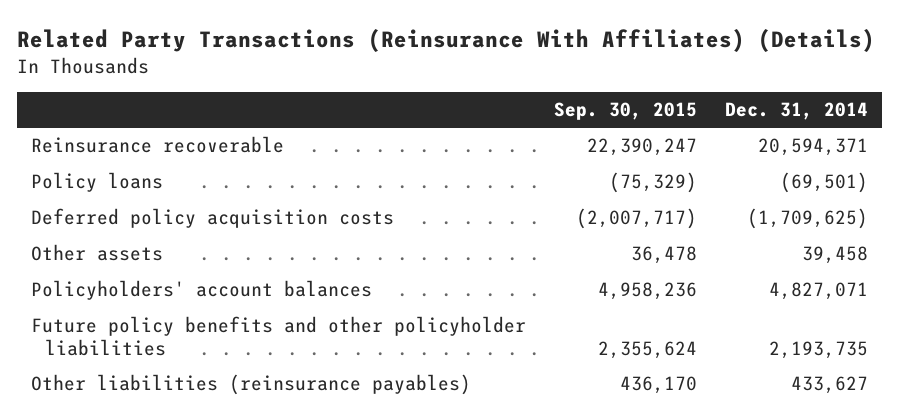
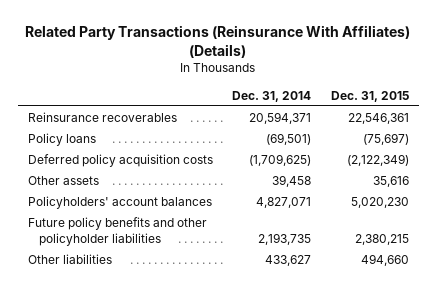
[553,102,697,121] Sep. 30, 2015 -> none
none -> [331,90,410,102] Dec. 31, 2015
[31,136,285,154] Reinsurance recoverable -> [27,112,177,123] Reinsurance recoverables
[31,374,472,396] Other liabilities (reinsurance payables) -> [27,254,112,265] Other liabilities

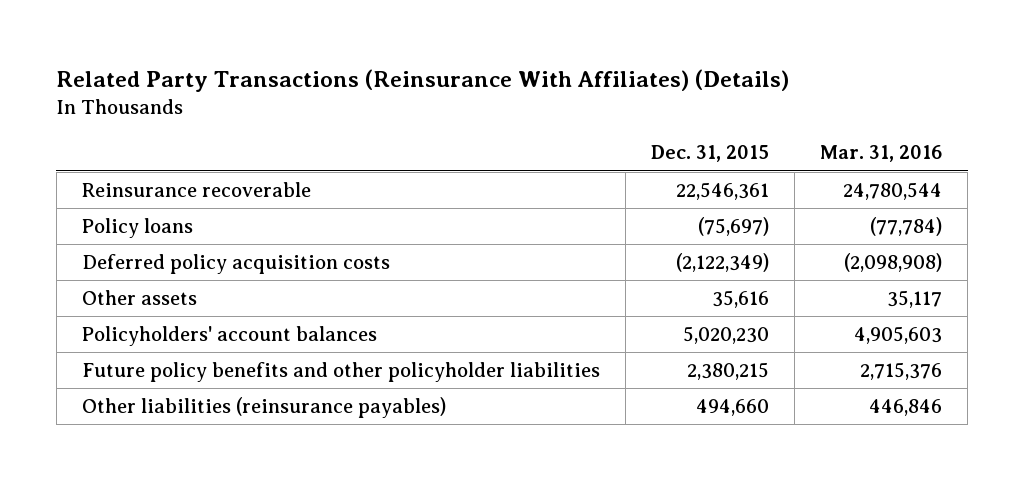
[232,90,312,102] Dec. 31, 2014 -> none
none -> [820,145,943,163] Mar. 31, 2016
[27,112,177,123] Reinsurance recoverables -> [81,182,311,198] Reinsurance recoverable
[27,254,112,265] Other liabilities -> [81,397,446,419] Other liabilities (reinsurance payables)

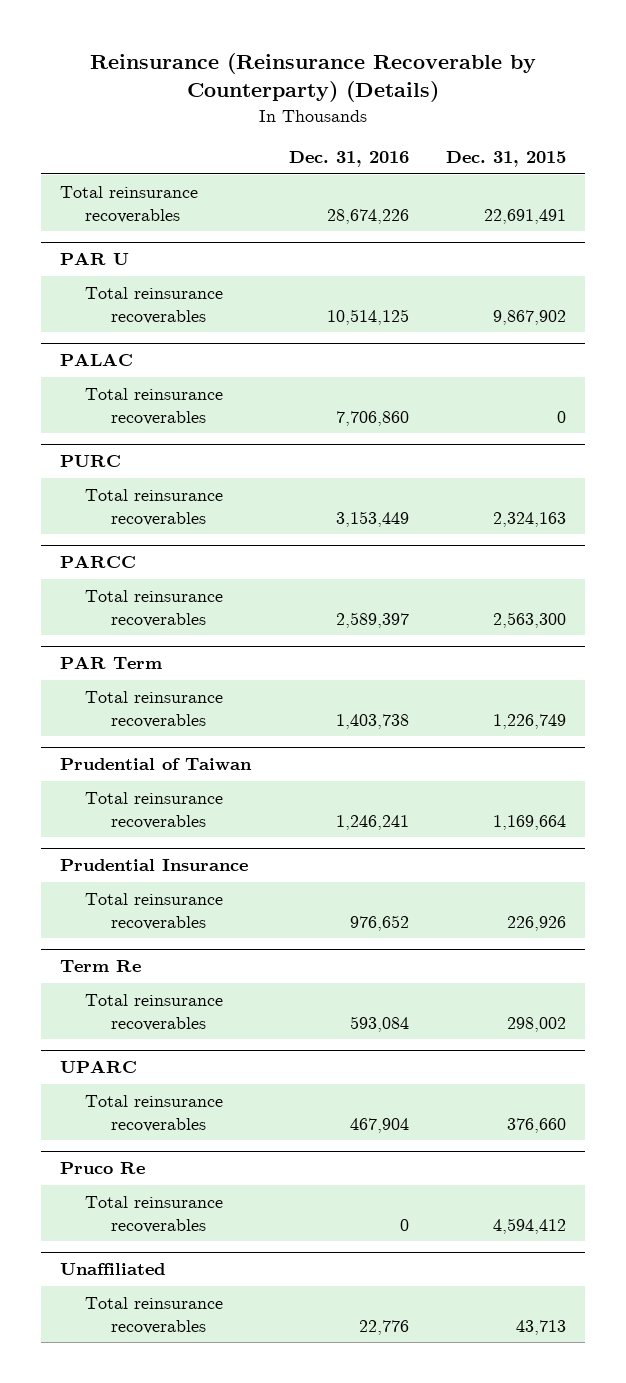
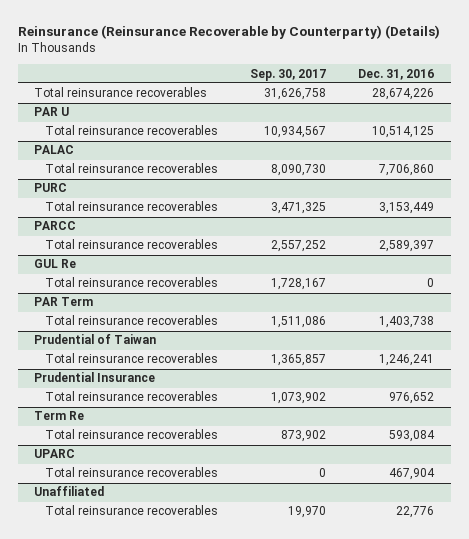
[446,151,567,168] Dec. 31, 2015 -> none
none -> [250,68,327,81] Sep. 30, 2017
none -> [34,259,77,269] GUL Re
none -> [44,277,218,288] Total reinsurance recoverables
[60,1162,146,1175] Pruco Re -> none
[85,1196,224,1233] Total reinsurance recoverables -> none

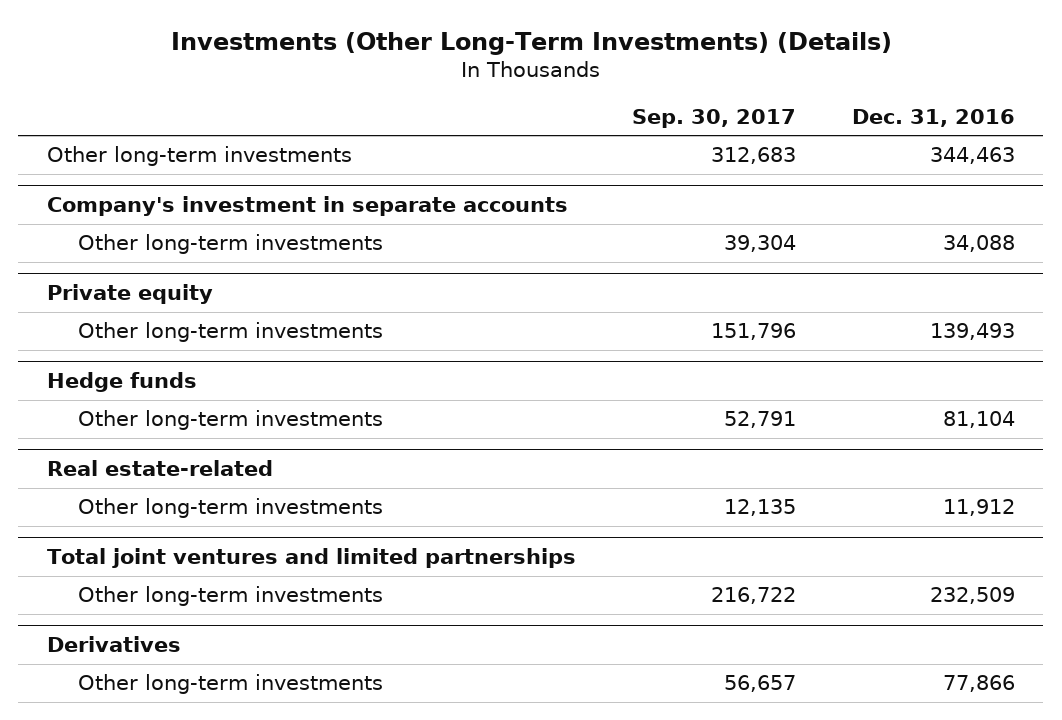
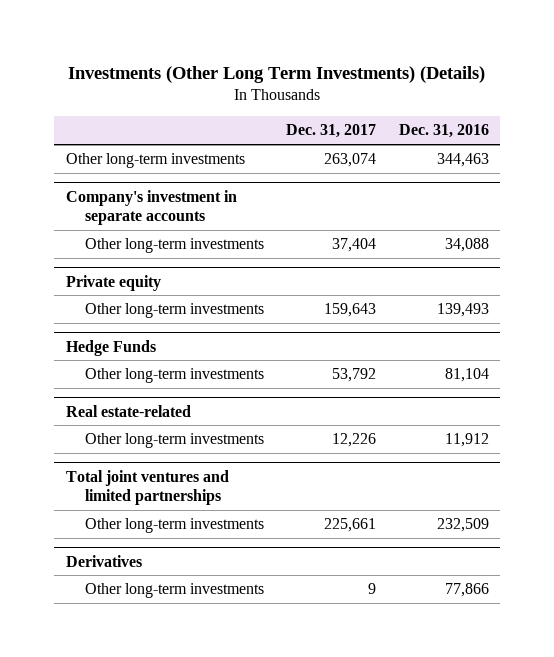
[170,31,892,55] Investments (Other Long-Term Investments) (Details) -> [68,66,486,84] Investments (Other Long Term Investments) (Details)
[631,109,796,129] Sep. 30, 2017 -> none
none -> [286,124,377,139] Dec. 31, 2017
[46,372,197,393] Hedge funds -> [65,339,156,356] Hedge Funds

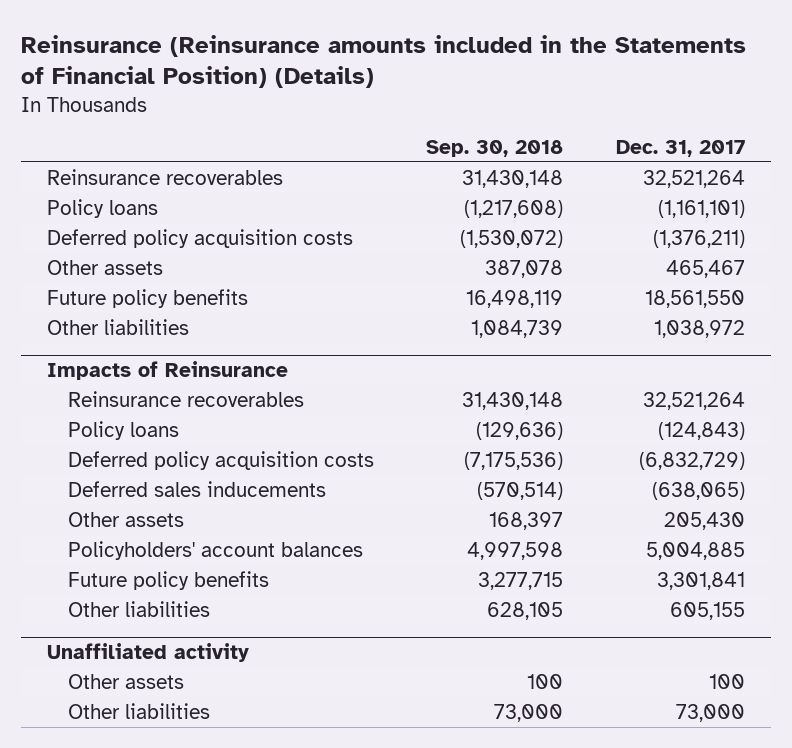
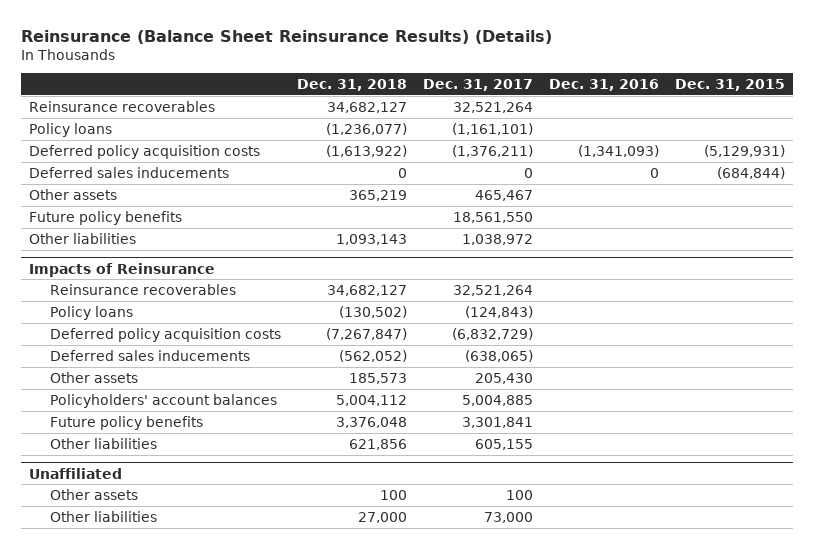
[21,34,747,89] Reinsurance (Reinsurance amounts included in the Statements of Financial Position) (Details) -> [20,29,552,44] Reinsurance (Balance Sheet Reinsurance Results) (Details)
[426,139,564,157] Sep. 30, 2018 -> none
none -> [297,78,408,91] Dec. 31, 2018
none -> [549,78,660,91] Dec. 31, 2016
none -> [675,78,786,91] Dec. 31, 2015
none -> [28,166,229,178] Deferred sales inducements
[47,642,250,662] Unaffiliated activity -> [28,467,122,479] Unaffiliated

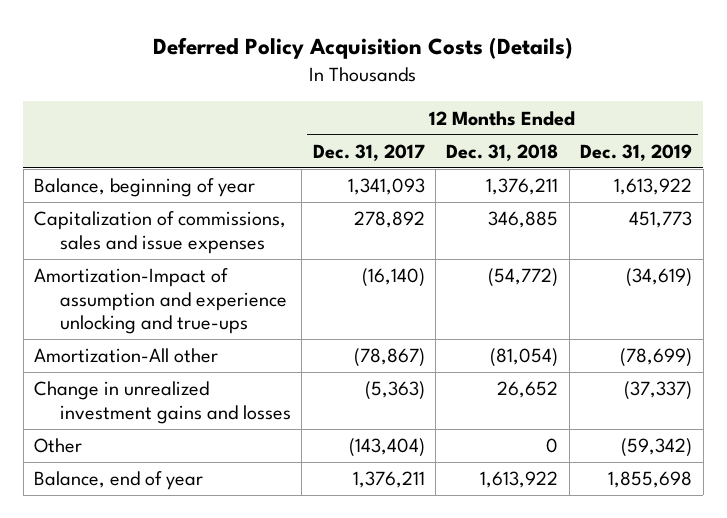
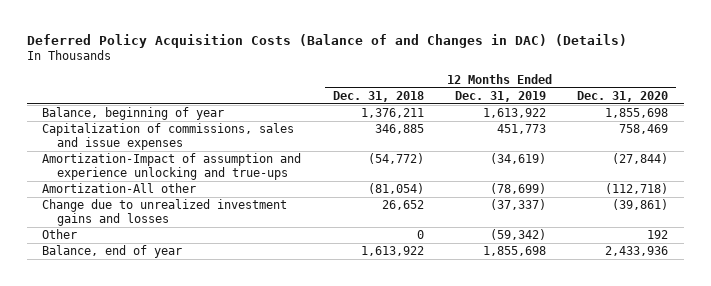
[153,37,574,60] Deferred Policy Acquisition Costs (Details) -> [26,33,627,48] Deferred Policy Acquisition Costs (Balance of and Changes in DAC) (Details)
[312,143,425,161] Dec. 31, 2017 -> none
none -> [577,91,669,103] Dec. 31, 2020
[34,381,291,424] Change in unrealized investment gains and losses -> [42,199,288,226] Change due to unrealized investment gains and losses

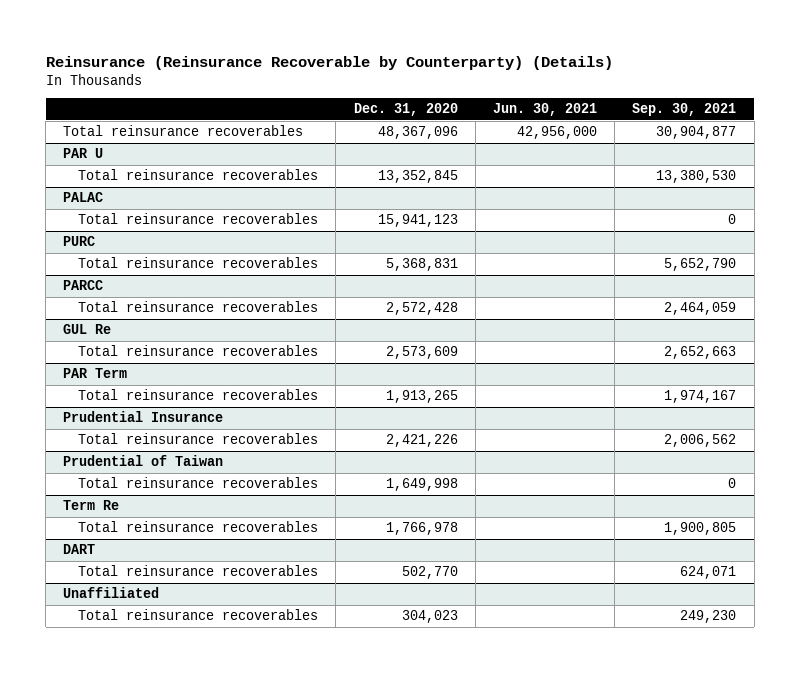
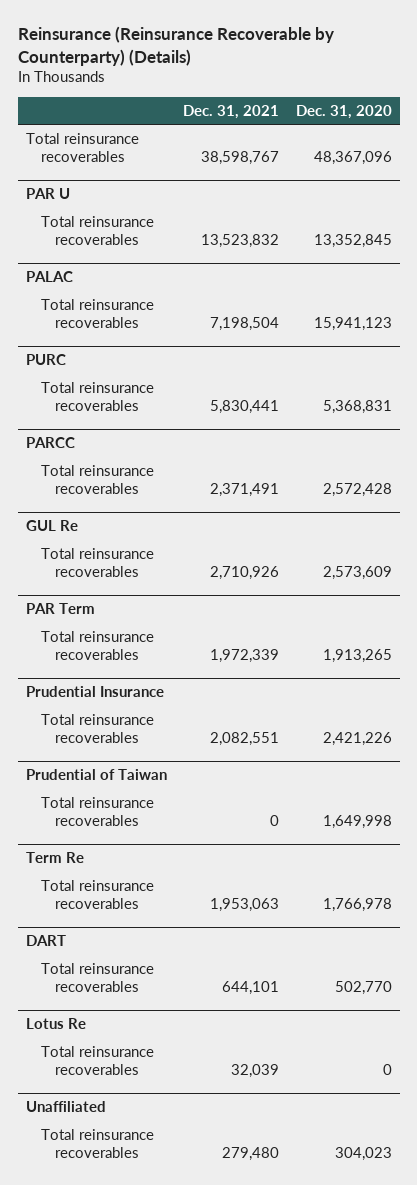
[493,103,598,117] Jun. 30, 2021 -> none
[632,103,737,117] Sep. 30, 2021 -> none
none -> [183,104,280,119] Dec. 31, 2021
none -> [25,1018,86,1030] Lotus Re
none -> [40,1046,154,1076] Total reinsurance recoverables

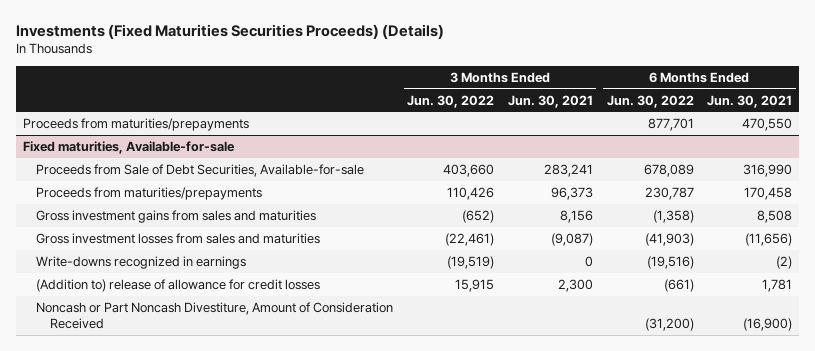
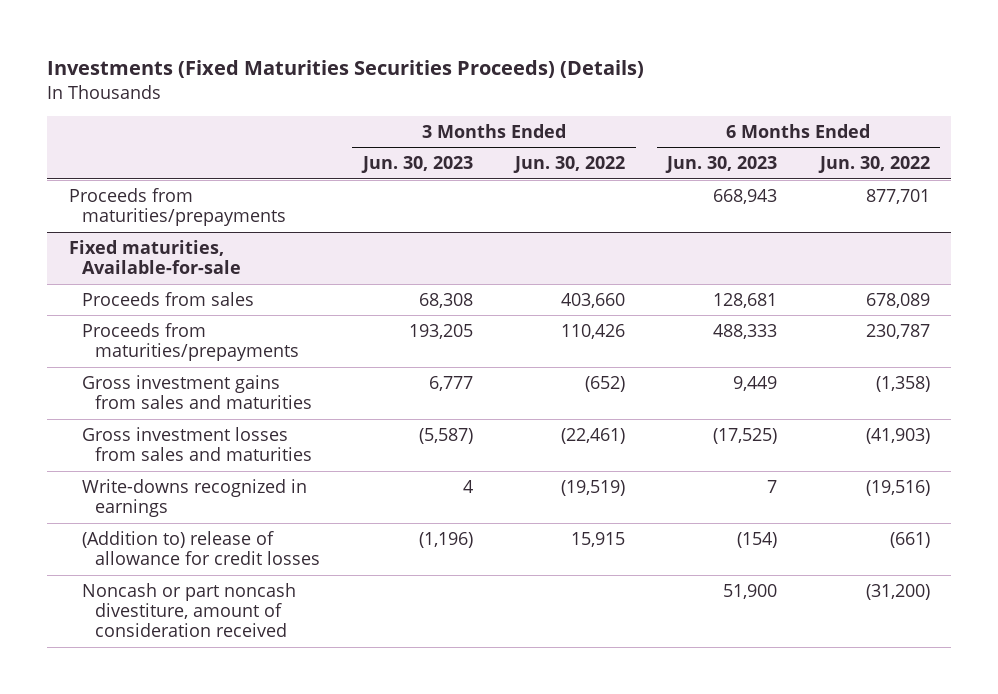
[507,94,593,108] Jun. 30, 2021 -> none
[707,94,793,108] Jun. 30, 2021 -> none
none -> [360,156,473,174] Jun. 30, 2023
none -> [665,156,778,174] Jun. 30, 2023
[36,163,365,177] Proceeds from Sale of Debt Securities, Available-for-sale -> [82,291,255,306] Proceeds from sales
[36,301,394,330] Noncash or Part Noncash Divestiture, Amount of Consideration Received -> [82,582,297,638] Noncash or part noncash divestiture, amount of consideration received

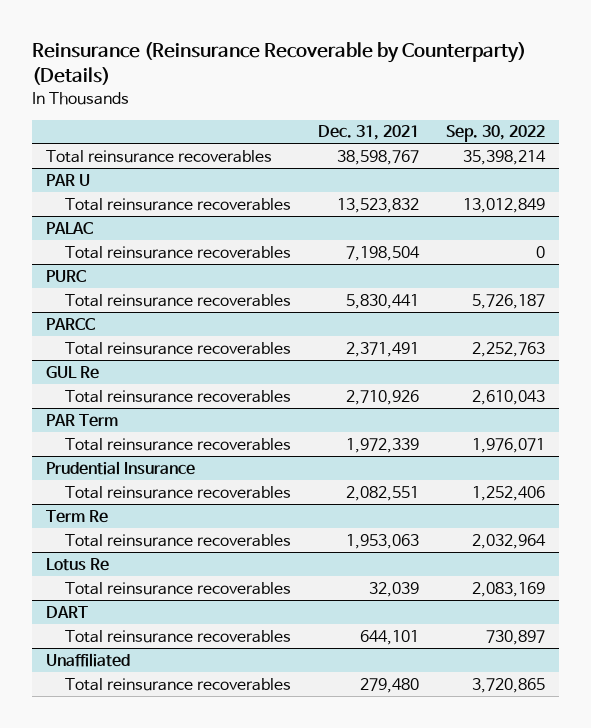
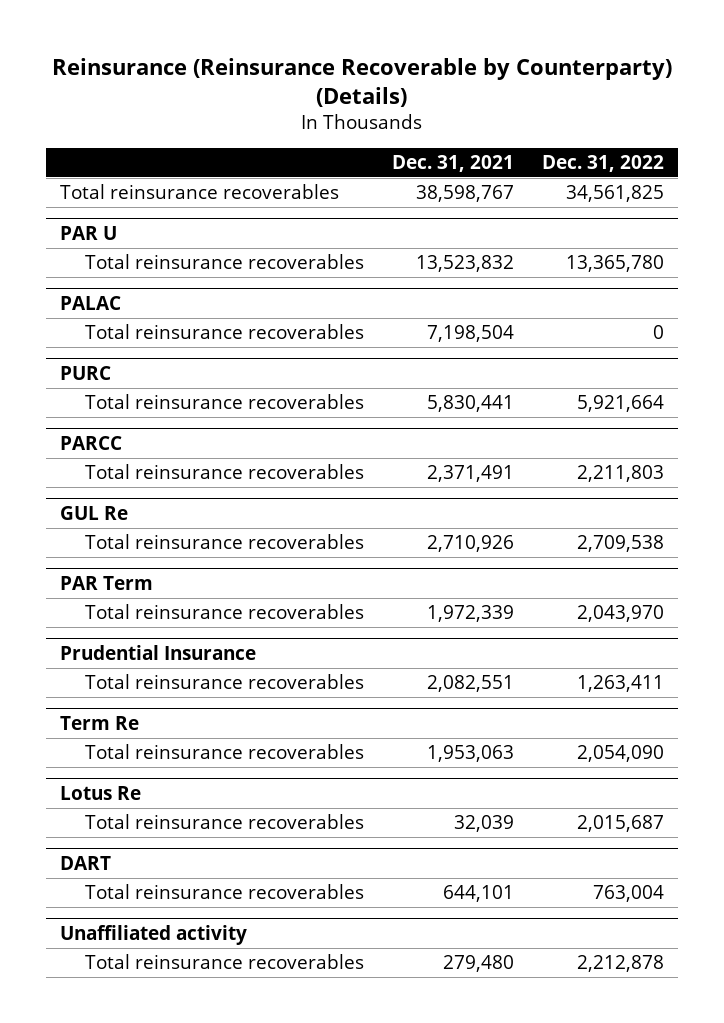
[446,125,546,143] Sep. 30, 2022 -> none
none -> [542,154,665,172] Dec. 31, 2022
[45,652,130,667] Unaffiliated -> [59,925,247,946] Unaffiliated activity

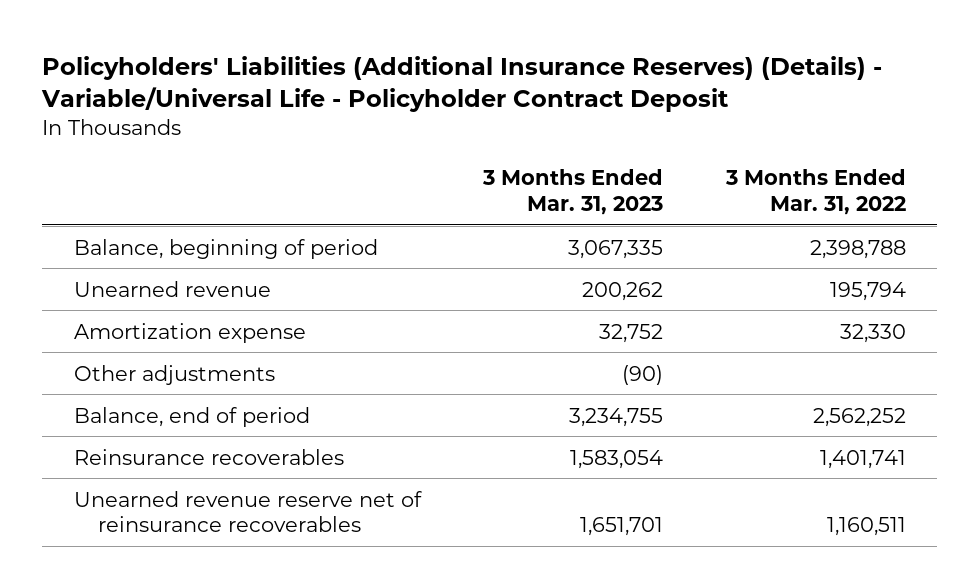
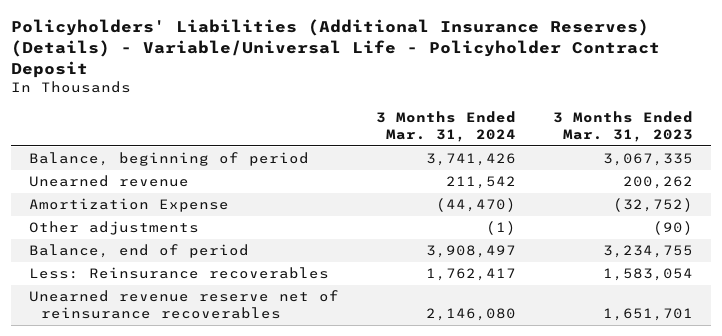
[725,168,907,215] 3 Months Ended Mar. 31, 2022 -> none
none -> [376,111,517,143] 3 Months Ended Mar. 31, 2024
[73,322,306,343] Amortization expense -> [29,197,230,212] Amortization Expense
[599,323,664,343] 32,752 -> [612,197,693,212] (32,752)
[73,448,344,465] Reinsurance recoverables -> [29,266,330,279] Less: Reinsurance recoverables

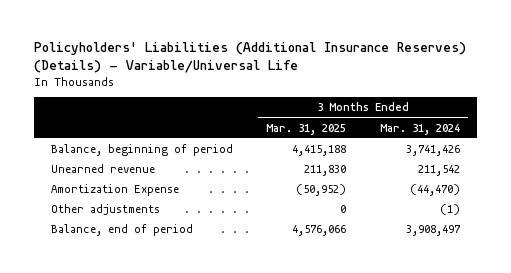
[11,19,661,79] Policyholders' Liabilities (Additional Insurance Reserves) (Details) - Variable/Universal Life - Policyholder Contract Deposit -> [33,42,466,74] Policyholders' Liabilities (Additional Insurance Reserves) (Details) - Variable/Universal Life
[552,111,693,143] 3 Months Ended Mar. 31, 2023 -> none
none -> [266,123,347,135] Mar. 31, 2025
[29,266,330,279] Less: Reinsurance recoverables -> none
[29,289,340,320] Unearned revenue reserve net of reinsurance recoverables -> none

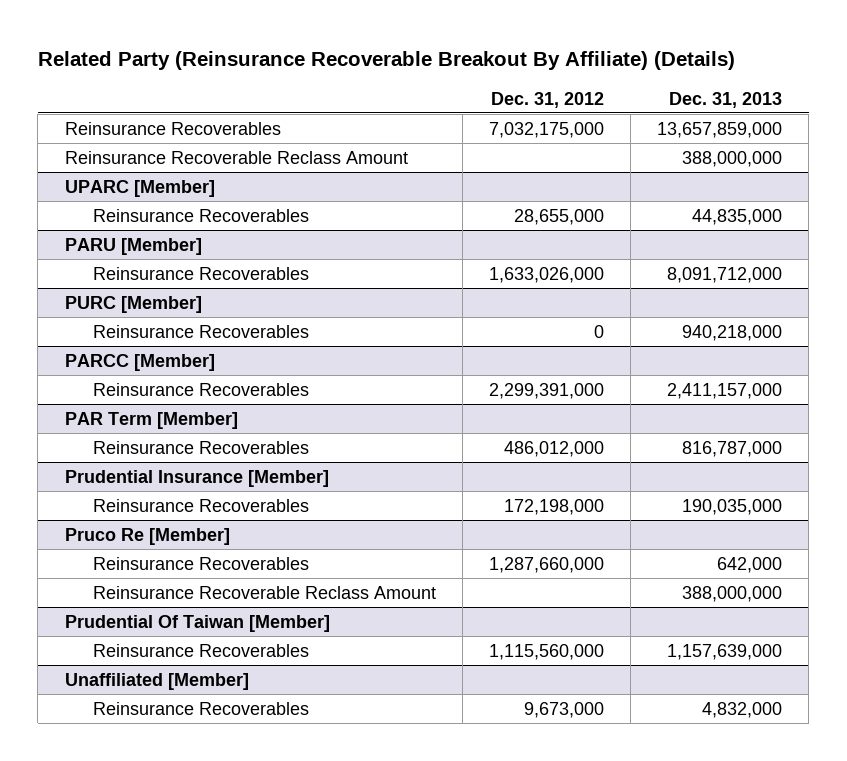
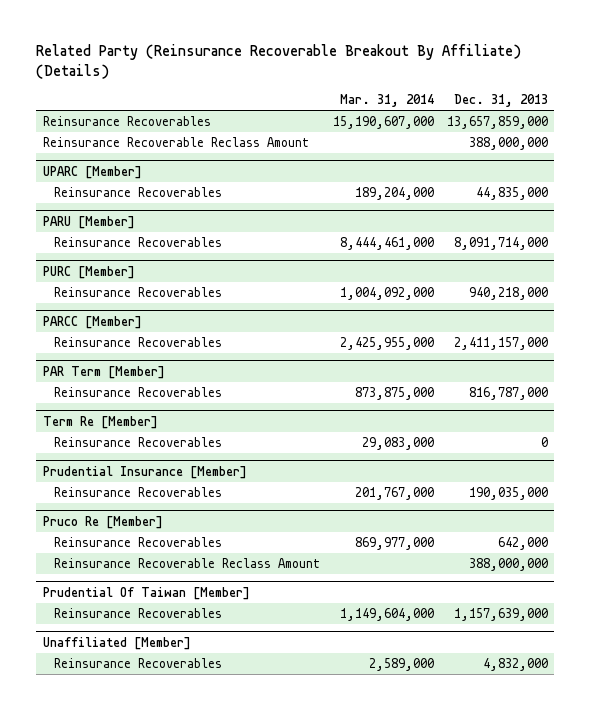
[490,91,604,108] Dec. 31, 2012 -> none
none -> [339,94,434,108] Mar. 31, 2014
[667,266,783,283] 8,091,712,000 -> [453,237,548,251] 8,091,714,000
none -> [42,415,158,429] Term Re [Member]
none -> [53,437,222,448] Reinsurance Recoverables

